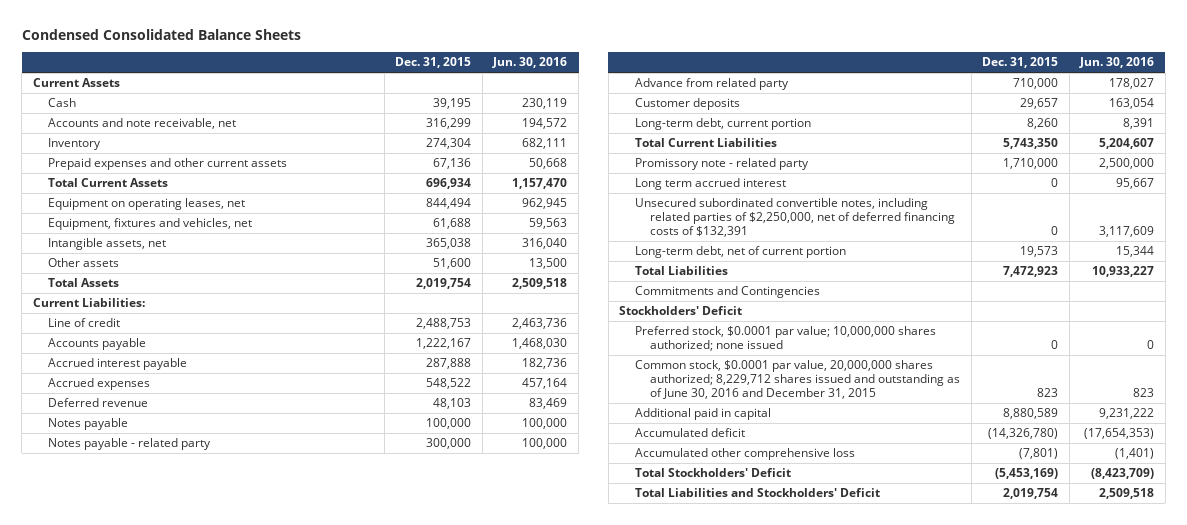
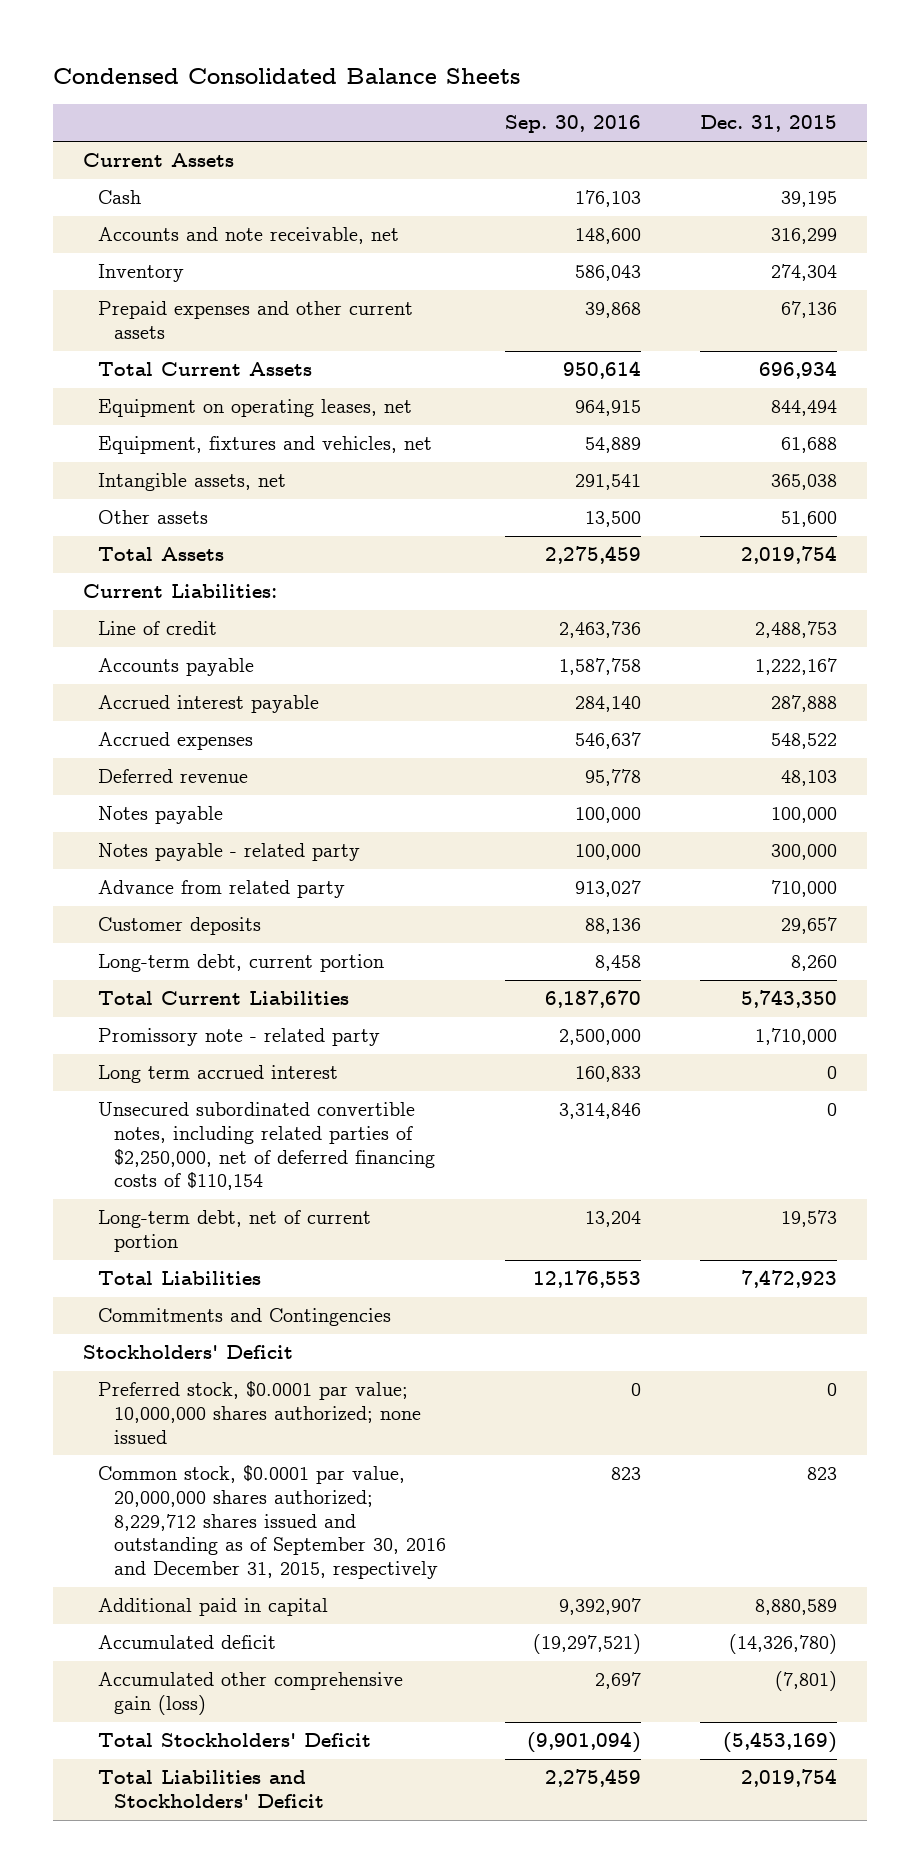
[492,57,568,69] Jun. 30, 2016 -> none
none -> [504,115,641,134] Sep. 30, 2016
[634,198,955,238] Unsecured subordinated convertible notes, including related parties of $2,250,000, net of deferred financing costs of $132,391 -> [98,1102,435,1191] Unsecured subordinated convertible notes, including related parties of $2,250,000, net of deferred financing costs of $110,154
[634,360,960,400] Common stock, $0.0001 par value, 20,000,000 shares authorized; 8,229,712 shares issued and outstanding as of June 30, 2016 and December 31, 2015 -> [98,1465,446,1580] Common stock, $0.0001 par value, 20,000,000 shares authorized; 8,229,712 shares issued and outstanding as of September 30, 2016 and December 31, 2015, respectively
[634,448,855,461] Accumulated other comprehensive loss -> [98,1672,404,1716] Accumulated other comprehensive gain (loss)

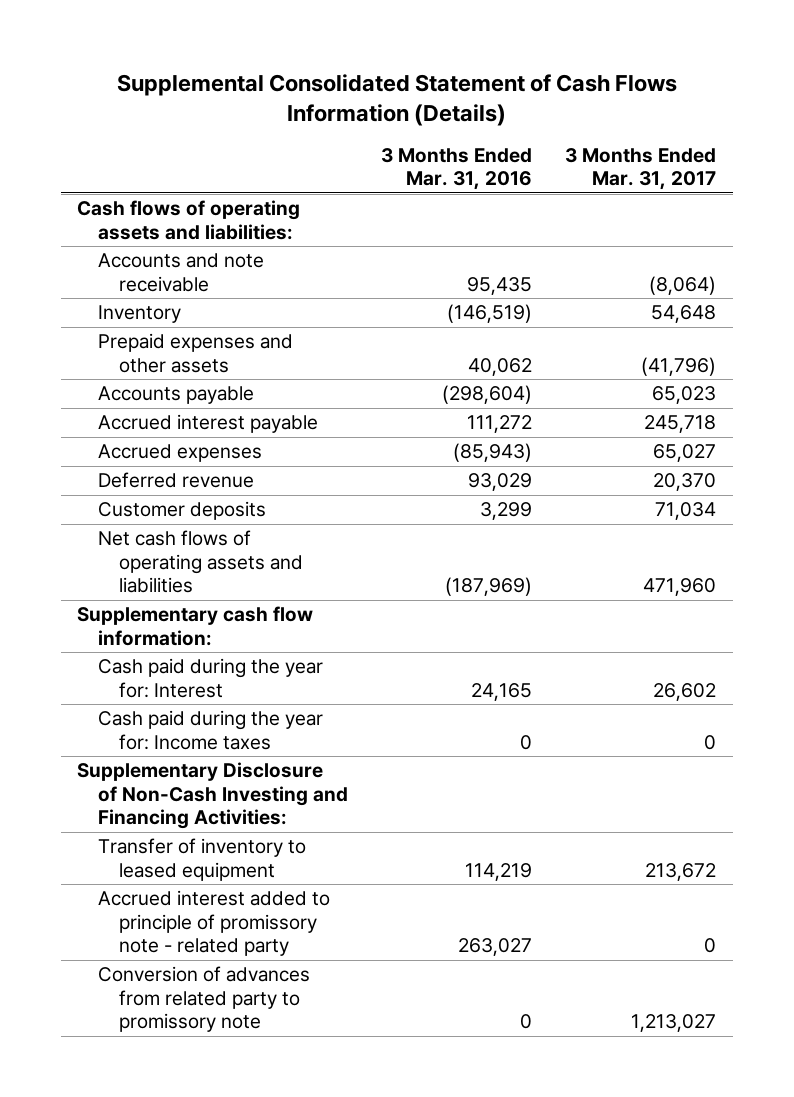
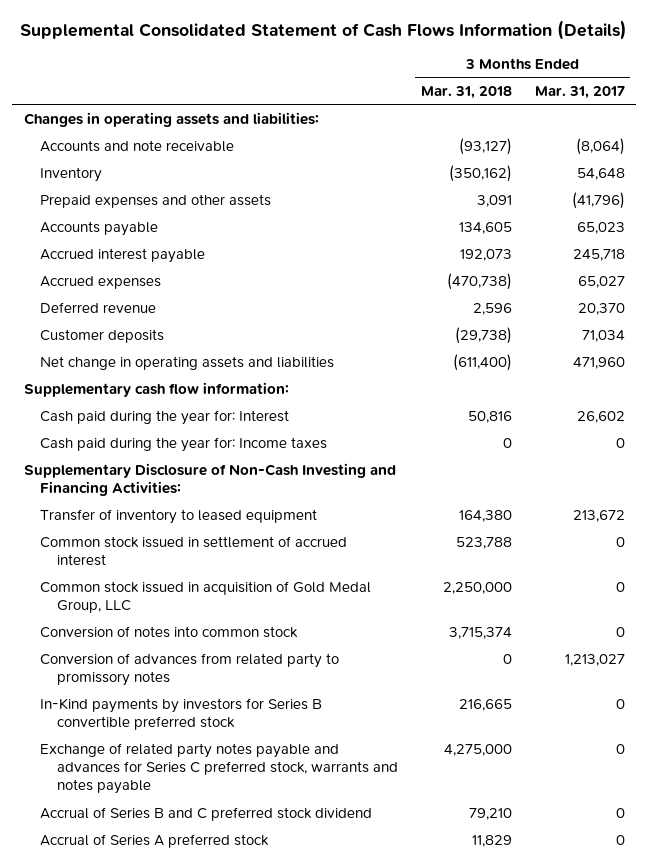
[381,147,533,191] 3 Months Ended Mar. 31, 2016 -> none
none -> [420,86,512,100] Mar. 31, 2018
[77,200,301,240] Cash flows of operating assets and liabilities: -> [23,111,319,127] Changes in operating assets and liabilities:
[98,530,304,594] Net cash flows of operating assets and liabilities -> [40,355,335,370] Net change in operating assets and liabilities
[98,890,331,957] Accrued interest added to principle of promissory note - related party -> none
none -> [40,535,348,566] Common stock issued in settlement of accrued interest
none -> [40,580,372,613] Common stock issued in acquisition of Gold Medal Group, LLC
none -> [40,625,299,638] Conversion of notes into common stock
[98,966,311,1033] Conversion of advances from related party to promissory note -> [40,652,340,686] Conversion of advances from related party to promissory notes
none -> [40,697,323,730] In-Kind payments by investors for Series B convertible preferred stock
none -> [40,742,399,795] Exchange of related party notes payable and advances for Series C preferred stock, warrants and notes payable
none -> [40,806,373,821] Accrual of Series B and C preferred stock dividend
none -> [40,833,270,848] Accrual of Series A preferred stock

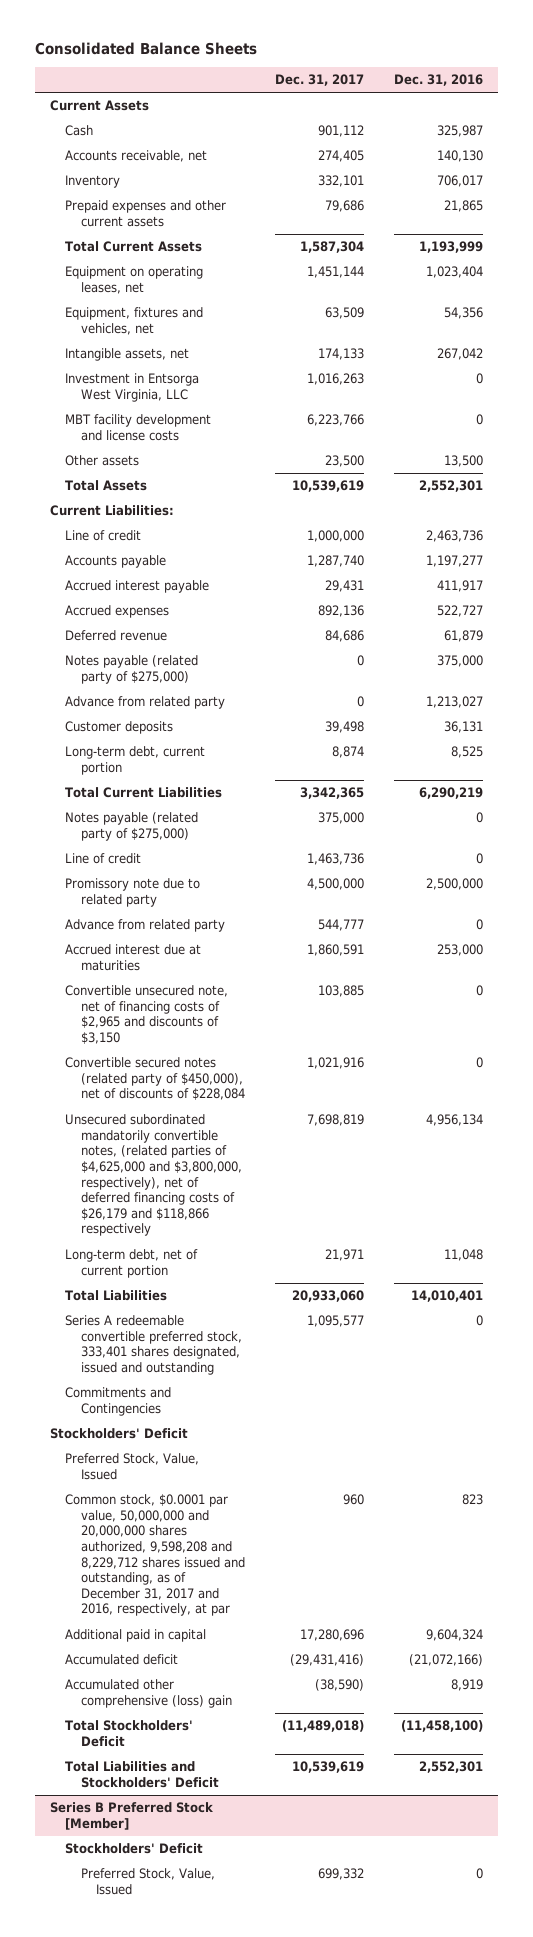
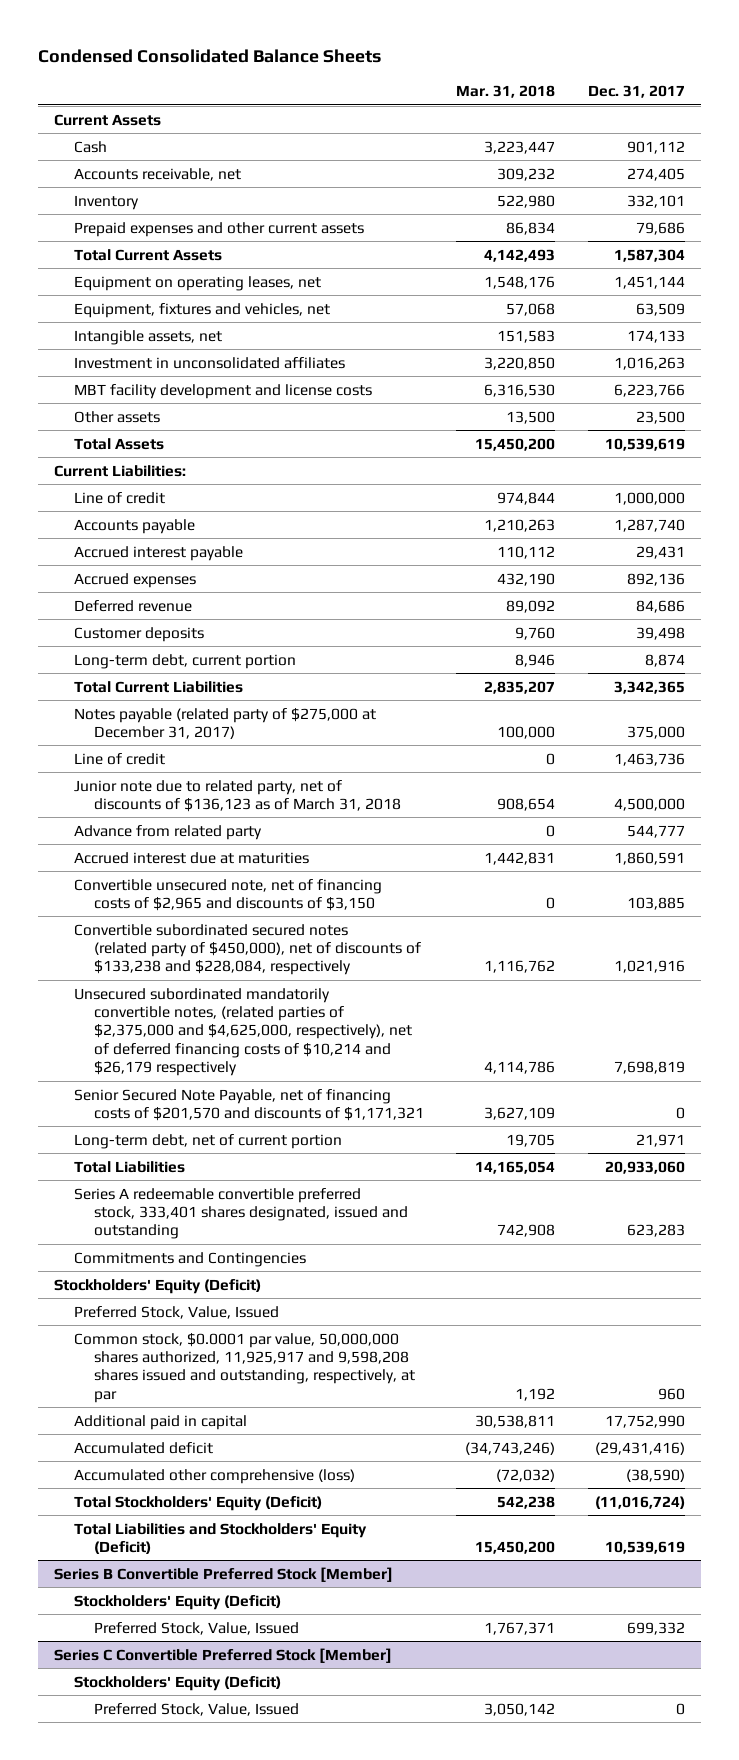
[35,42,258,56] Consolidated Balance Sheets -> [37,49,381,64] Condensed Consolidated Balance Sheets
[394,74,484,87] Dec. 31, 2016 -> none
none -> [456,85,556,99] Mar. 31, 2018
[65,373,200,402] Investment in Entsorga West Virginia, LLC -> [73,356,345,369] Investment in unconsolidated affiliates
[65,655,199,684] Notes payable (related party of $275,000) -> none
[65,696,226,710] Advance from related party -> none
[65,812,199,841] Notes payable (related party of $275,000) -> [73,707,376,739] Notes payable (related party of $275,000 at December 31, 2017)
[65,878,201,907] Promissory note due to related party -> none
none -> [73,779,401,812] Junior note due to related party, net of discounts of $136,123 as of March 31, 2018
[65,1057,245,1101] Convertible secured notes (related party of $450,000), net of discounts of $228,084 -> [73,923,421,976] Convertible subordinated secured notes (related party of $450,000), net of discounts of $133,238 and $228,084, respectively
[65,1114,242,1237] Unsecured subordinated mandatorily convertible notes, (related parties of $4,625,000 and $3,800,000, respectively), net of deferred financing costs of $26,179 and $118,866 respectively -> [73,987,412,1077] Unsecured subordinated mandatorily convertible notes, (related parties of $2,375,000 and $4,625,000, respectively), net of deferred financing costs of $10,214 and $26,179 respectively
none -> [73,1088,424,1121] Senior Secured Note Payable, net of financing costs of $201,570 and discounts of $1,171,321
[306,1315,364,1328] 1,095,577 -> [626,1224,685,1238] 623,283
[50,1428,189,1440] Stockholders' Deficit -> [54,1278,262,1294] Stockholders' Equity (Deficit)
[65,1494,245,1617] Common stock, $0.0001 par value, 50,000,000 and 20,000,000 shares authorized, 9,598,208 and 8,229,712 shares issued and outstanding, as of December 31, 2017 and 2016, respectively, at par -> [73,1332,415,1403] Common stock, $0.0001 par value, 50,000,000 shares authorized, 11,925,917 and 9,598,208 shares issued and outstanding, respectively, at par
[299,1629,364,1642] 17,280,696 -> [604,1414,685,1428] 17,752,990
[65,1679,232,1708] Accumulated other comprehensive (loss) gain -> [73,1468,355,1484] Accumulated other comprehensive (loss)
[65,1720,194,1747] Total Stockholders' Deficit -> [73,1495,322,1511] Total Stockholders' Equity (Deficit)
[281,1720,364,1733] (11,489,018) -> [594,1495,685,1509] (11,016,724)
[65,1761,219,1788] Total Liabilities and Stockholders' Deficit -> [73,1522,367,1554] Total Liabilities and Stockholders' Equity (Deficit)
[50,1802,214,1830] Series B Preferred Stock [Member] -> [54,1566,394,1582] Series B Convertible Preferred Stock [Member]
[65,1843,204,1855] Stockholders' Deficit -> [73,1594,281,1610] Stockholders' Equity (Deficit)
none -> [54,1647,393,1663] Series C Convertible Preferred Stock [Member]
none -> [73,1675,281,1691] Stockholders' Equity (Deficit)
none -> [93,1702,299,1716] Preferred Stock, Value, Issued

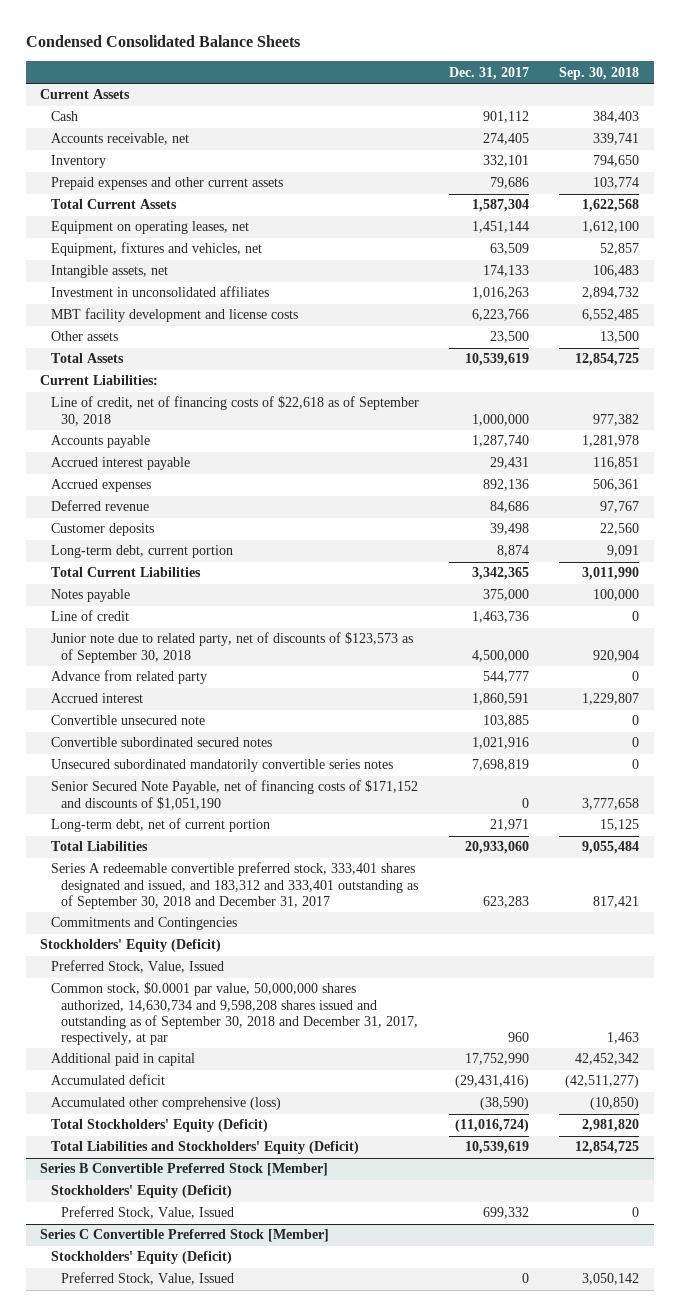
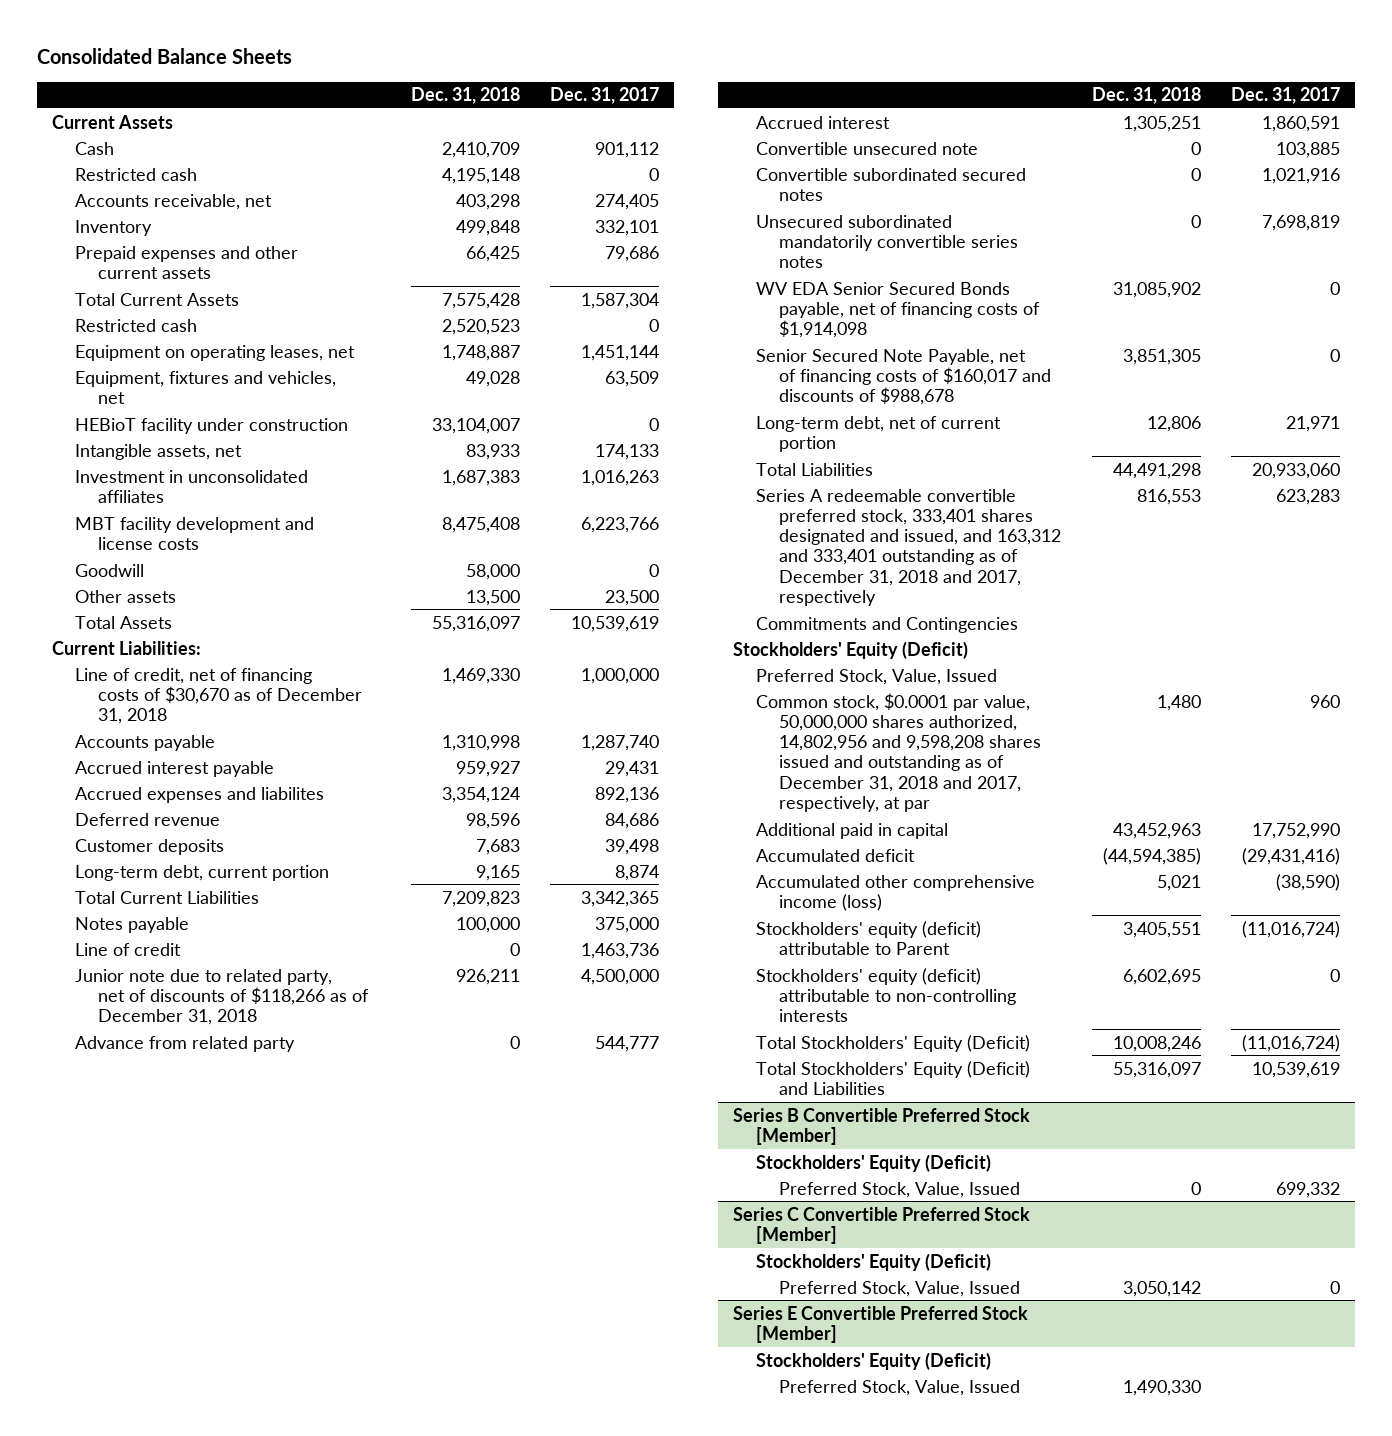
[25,35,300,48] Condensed Consolidated Balance Sheets -> [36,48,292,65] Consolidated Balance Sheets
[558,66,639,80] Sep. 30, 2018 -> none
none -> [410,87,520,105] Dec. 31, 2018
none -> [75,167,198,181] Restricted cash
none -> [75,318,198,332] Restricted cash
none -> [75,417,349,434] HEBioT facility under construction
none -> [75,563,145,577] Goodwill
[50,396,419,426] Line of credit, net of financing costs of $22,618 as of September 30, 2018 -> [75,667,363,725] Line of credit, net of financing costs of $30,670 as of December 31, 2018
[50,479,151,493] Accrued expenses -> [75,786,325,803] Accrued expenses and liabilites
[50,632,413,663] Junior note due to related party, net of discounts of $123,573 as of September 30, 2018 -> [75,968,370,1026] Junior note due to related party, net of discounts of $118,266 as of December 31, 2018
none -> [756,281,1041,339] WV EDA Senior Secured Bonds payable, net of financing costs of $1,914,098
[50,780,418,810] Senior Secured Note Payable, net of financing costs of $171,152 and discounts of $1,051,190 -> [756,348,1052,406] Senior Secured Note Payable, net of financing costs of $160,017 and discounts of $988,678
[50,862,419,909] Series A redeemable convertible preferred stock, 333,401 shares designated and issued, and 183,312 and 333,401 outstanding as of September 30, 2018 and December 31, 2017 -> [756,488,1062,607] Series A redeemable convertible preferred stock, 333,401 shares designated and issued, and 163,312 and 333,401 outstanding as of December 31, 2018 and 2017, respectively
[50,982,419,1046] Common stock, $0.0001 par value, 50,000,000 shares authorized, 14,630,734 and 9,598,208 shares issued and outstanding as of September 30, 2018 and December 31, 2017, respectively, at par -> [756,692,1042,813] Common stock, $0.0001 par value, 50,000,000 shares authorized, 14,802,956 and 9,598,208 shares issued and outstanding as of December 31, 2018 and 2017, respectively, at par
[50,1097,281,1111] Accumulated other comprehensive (loss) -> [756,874,1036,911] Accumulated other comprehensive income (loss)
none -> [756,920,982,955] Stockholders' equity (deficit) attributable to Parent
none -> [756,967,1017,1023] Stockholders' equity (deficit) attributable to non-controlling interests
[50,1141,359,1155] Total Liabilities and Stockholders' Equity (Deficit) -> [756,1060,1031,1095] Total Stockholders' Equity (Deficit) and Liabilities
none -> [732,1305,1028,1343] Series E Convertible Preferred Stock [Member]
none -> [756,1351,992,1370] Stockholders' Equity (Deficit)
none -> [779,1379,1021,1396] Preferred Stock, Value, Issued

